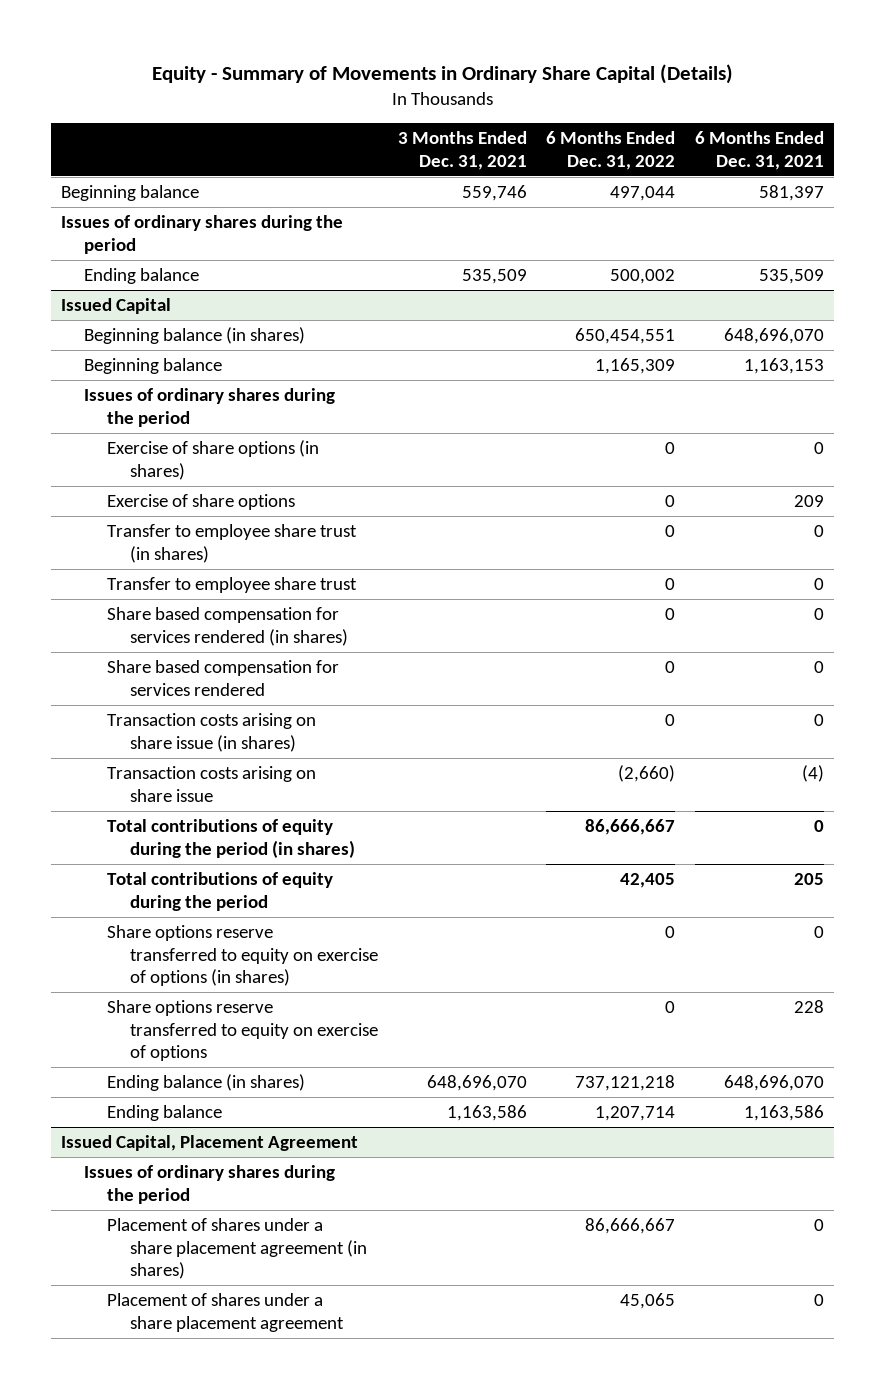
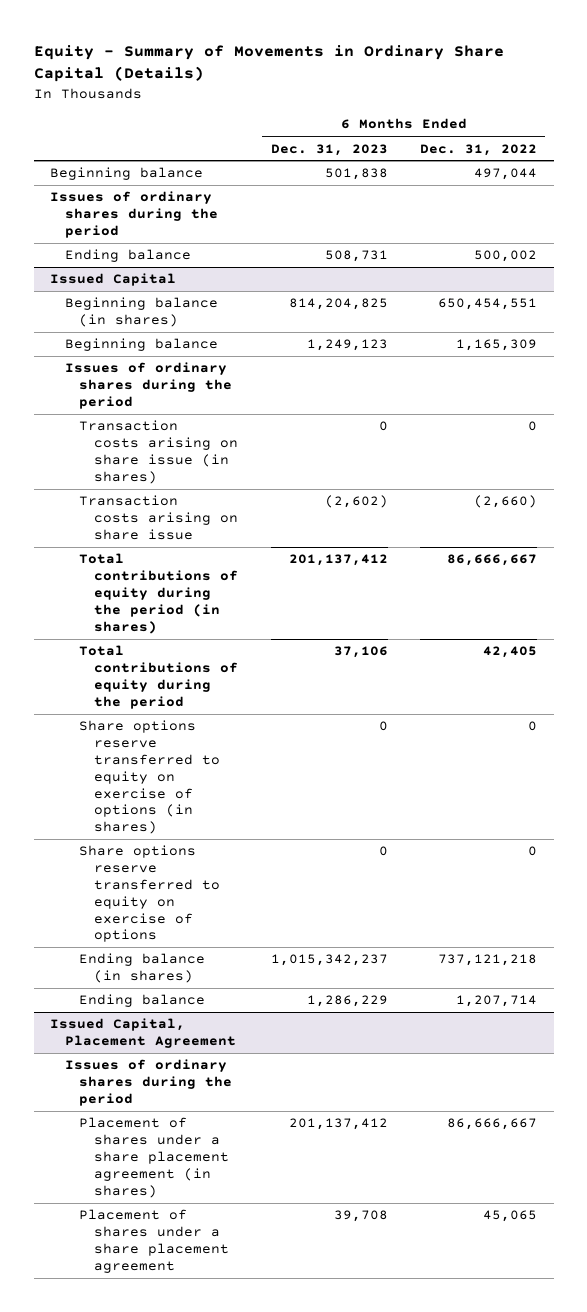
[397,130,527,170] 3 Months Ended Dec. 31, 2021 -> none
[695,130,825,170] 6 Months Ended Dec. 31, 2021 -> none
none -> [270,143,388,156] Dec. 31, 2023
[106,439,319,480] Exercise of share options (in shares) -> none
[106,493,295,510] Exercise of share options -> none
[106,523,357,563] Transfer to employee share trust (in shares) -> none
[106,576,357,593] Transfer to employee share trust -> none
[106,606,348,646] Share based compensation for services rendered (in shares) -> none
[106,659,339,696] Share based compensation for services rendered -> none

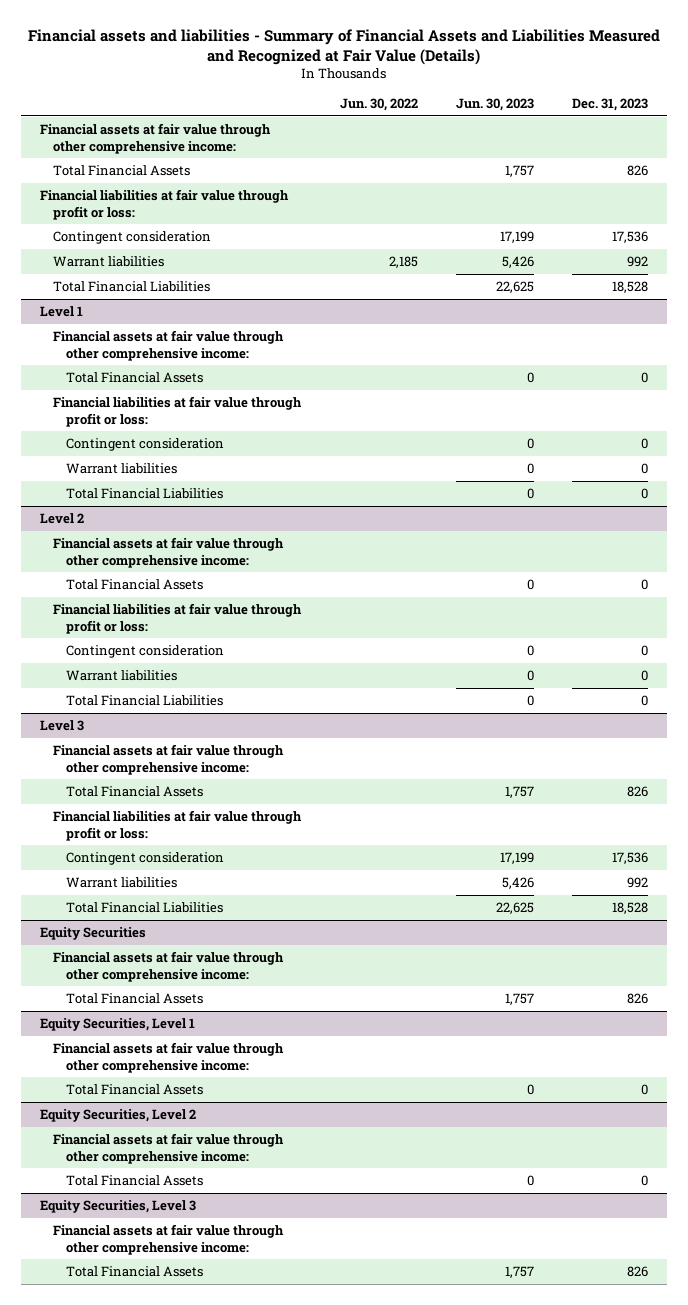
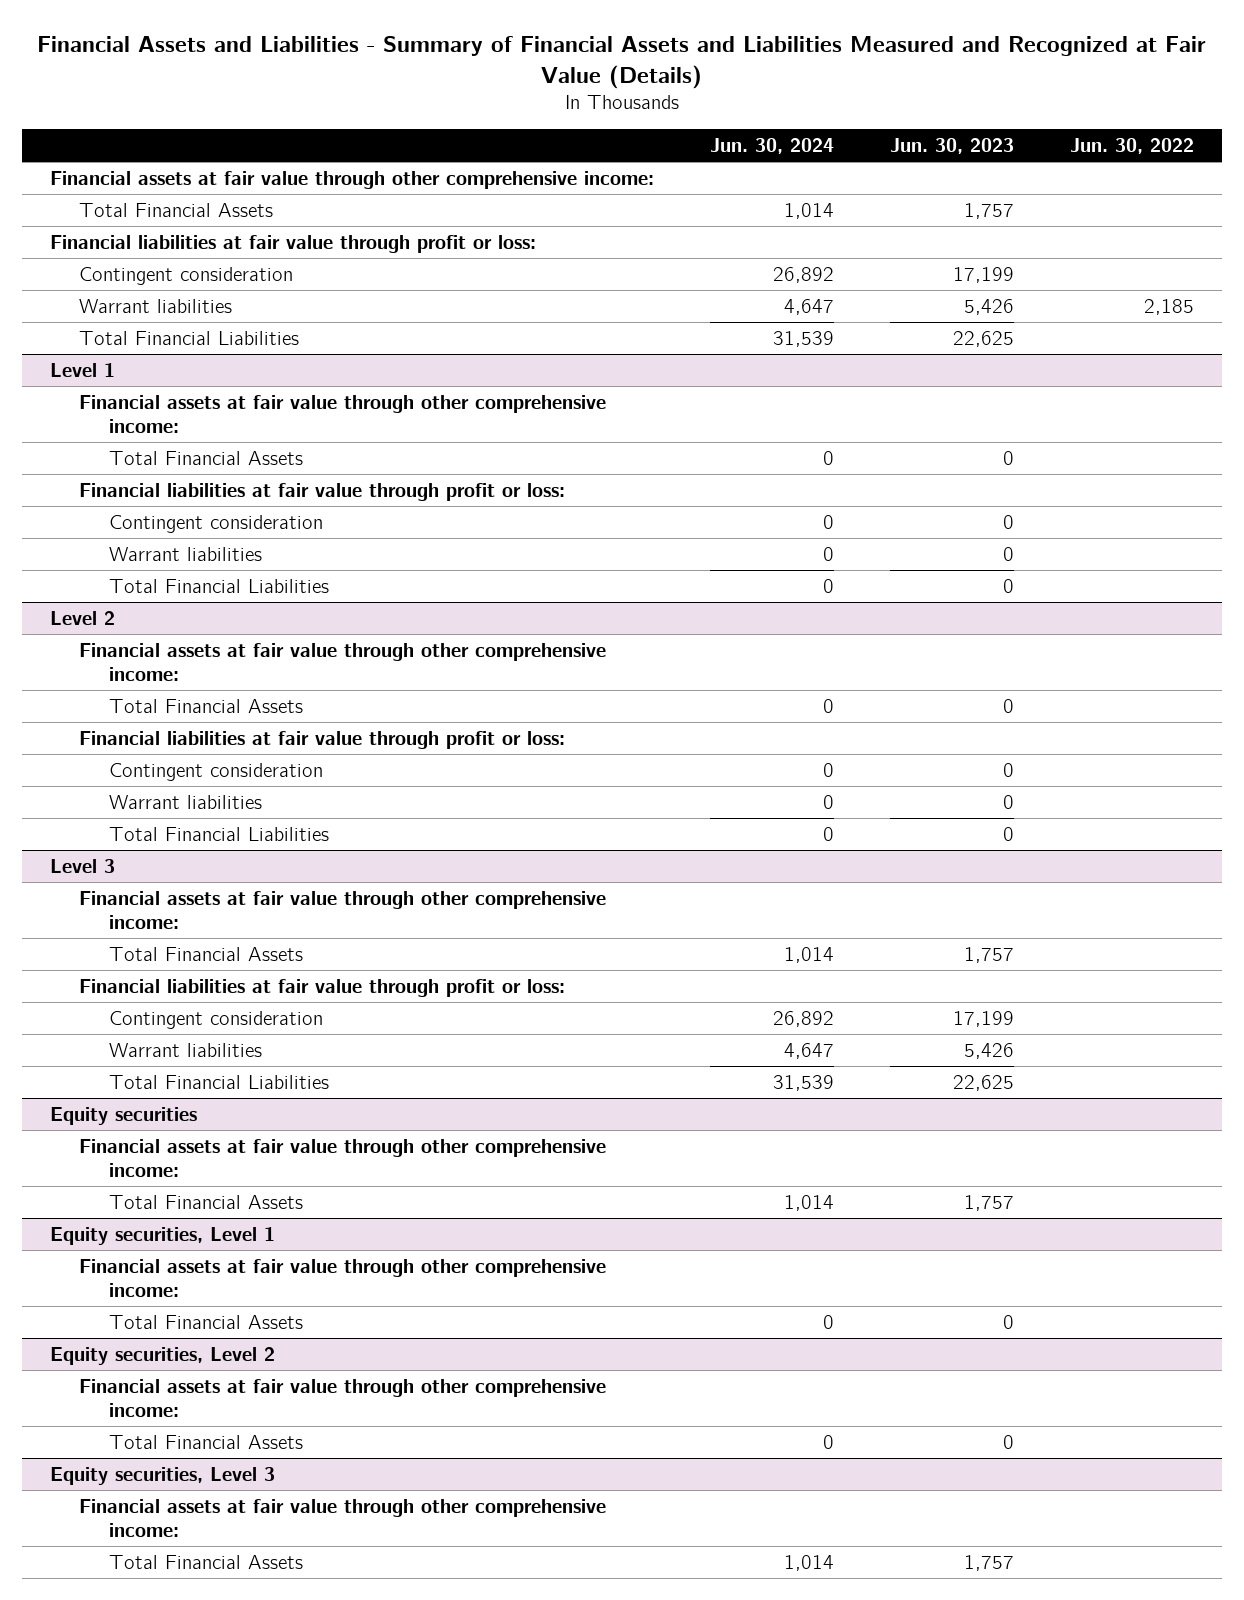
[28,29,661,66] Financial assets and liabilities - Summary of Financial Assets and Liabilities Measured and Recognized at Fair Value (Details) -> [36,36,1206,89] Financial Assets and Liabilities - Summary of Financial Assets and Liabilities Measured and Recognized at Fair Value (Details)
[572,98,649,112] Dec. 31, 2023 -> none
none -> [709,137,834,154] Jun. 30, 2024
[40,926,147,940] Equity Securities -> [49,1106,197,1125] Equity securities
[40,1017,196,1031] Equity Securities, Level 1 -> [49,1226,275,1245] Equity securities, Level 1
[40,1108,197,1122] Equity Securities, Level 2 -> [49,1346,275,1365] Equity securities, Level 2
[40,1199,197,1213] Equity Securities, Level 3 -> [49,1466,275,1485] Equity securities, Level 3

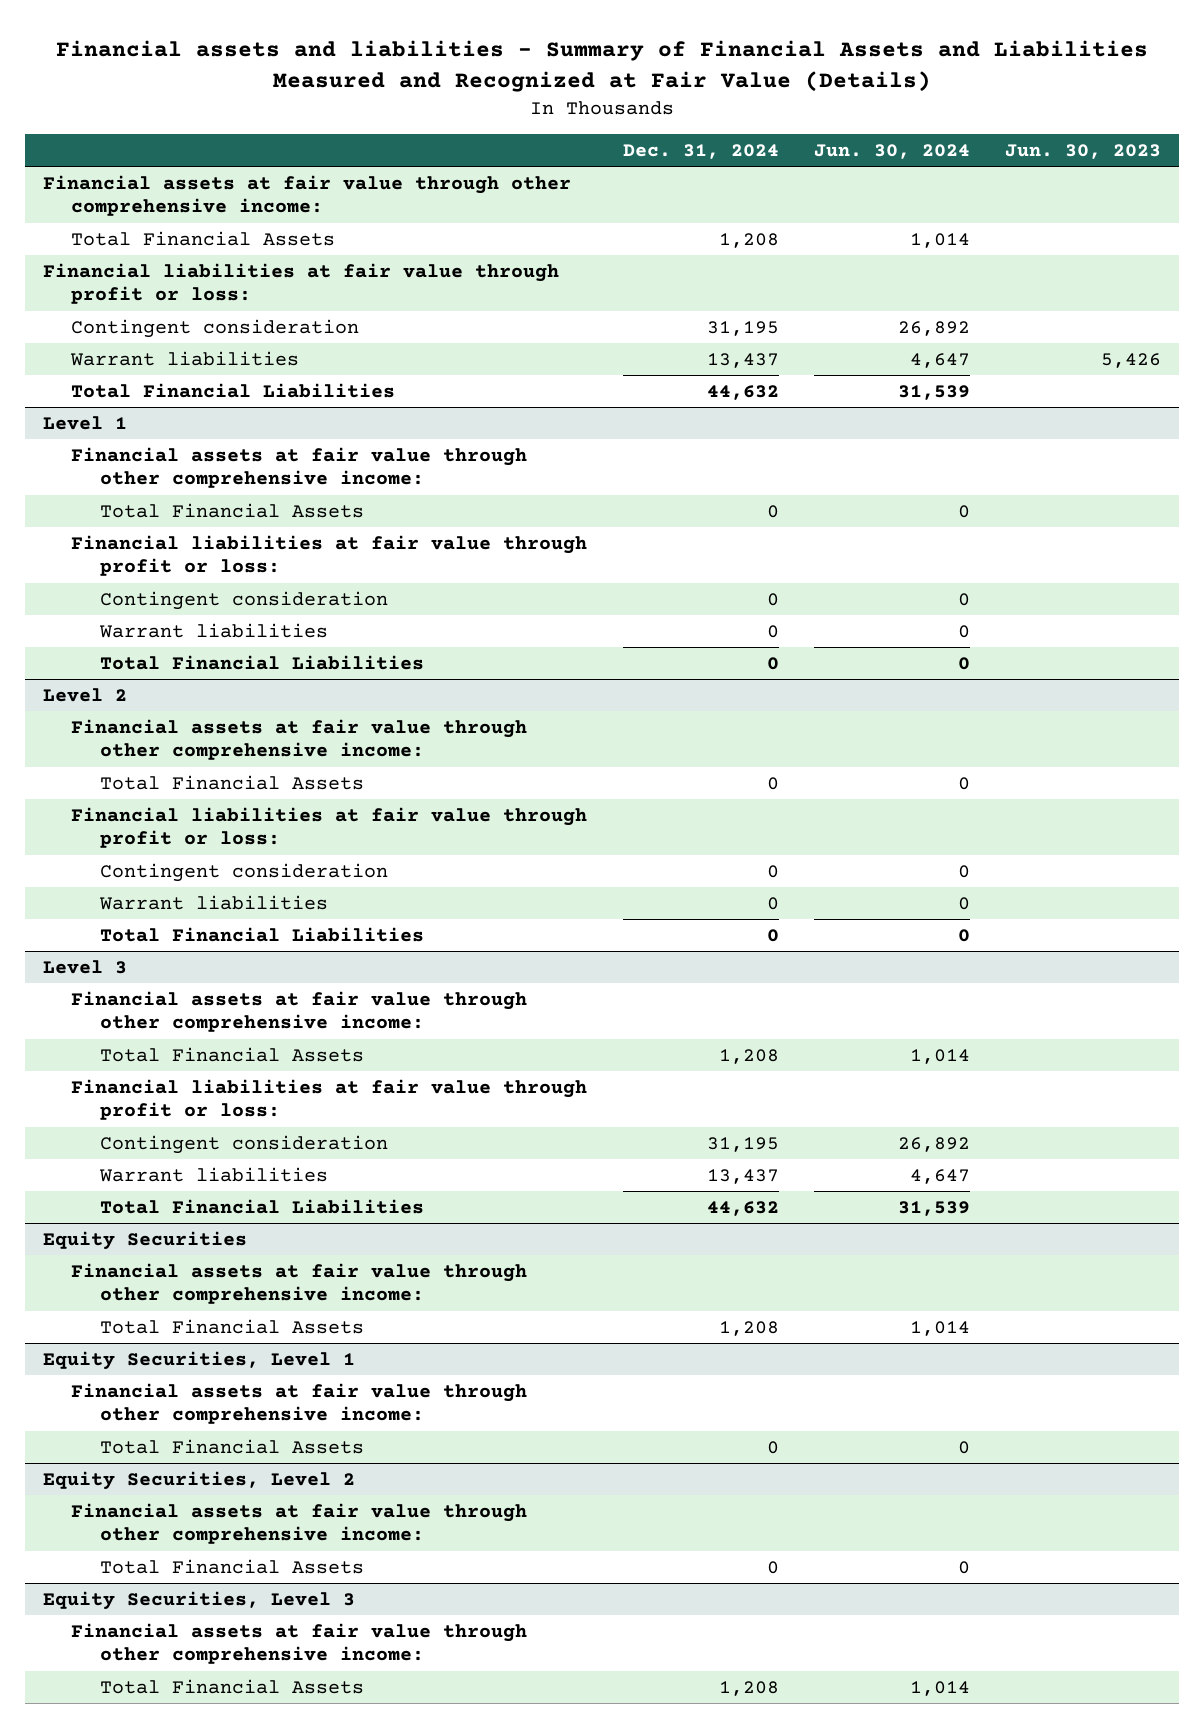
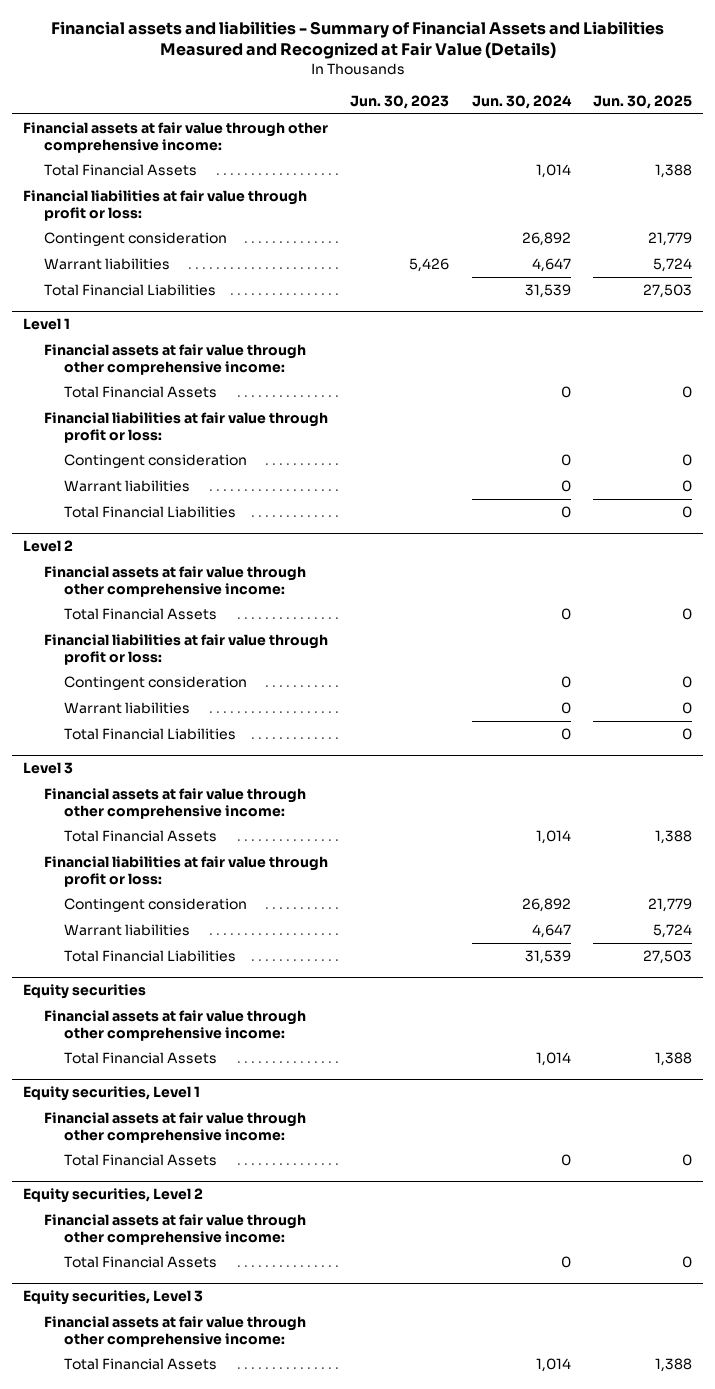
[622,143,779,159] Dec. 31, 2024 -> none
none -> [592,94,692,109] Jun. 30, 2025
[42,1230,247,1250] Equity Securities -> [23,984,147,1000] Equity securities
[42,1350,355,1370] Equity Securities, Level 1 -> [23,1086,201,1102] Equity securities, Level 1
[42,1470,355,1490] Equity Securities, Level 2 -> [23,1188,204,1204] Equity securities, Level 2
[42,1590,355,1610] Equity Securities, Level 3 -> [23,1290,204,1306] Equity securities, Level 3

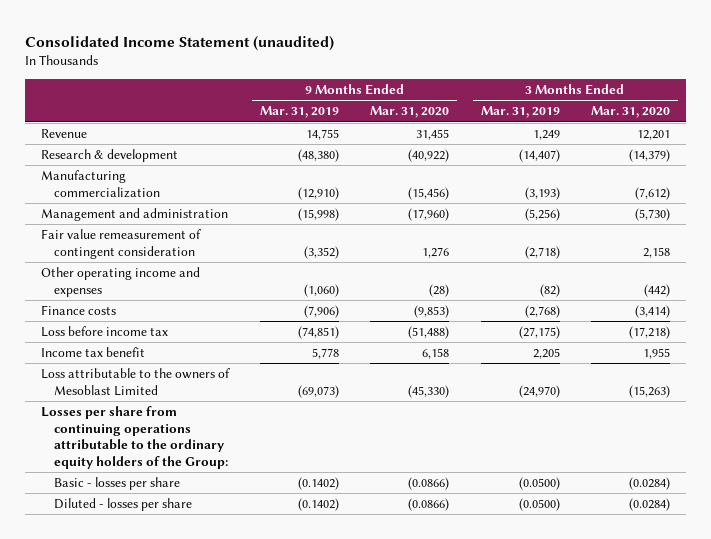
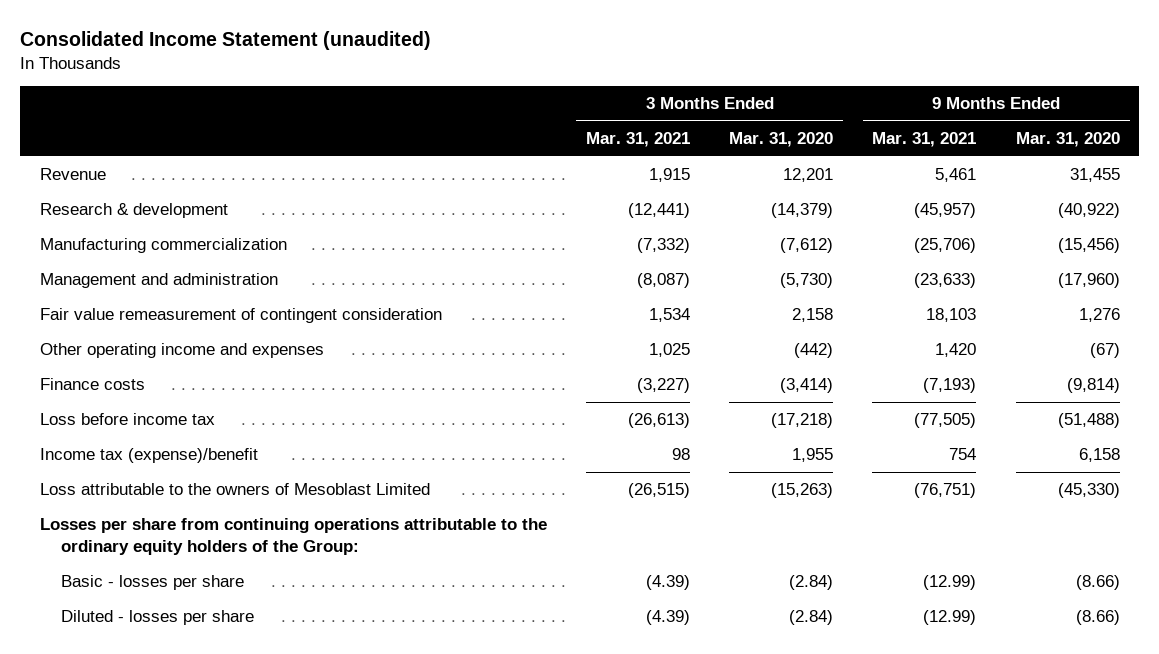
[260,106,340,119] Mar. 31, 2019 -> none
[480,106,560,119] Mar. 31, 2019 -> none
none -> [585,132,690,148] Mar. 31, 2021
none -> [872,132,977,148] Mar. 31, 2021
[429,283,450,297] (28) -> [1089,343,1120,359] (67)
[414,305,450,319] (9,853) -> [1066,378,1120,394] (9,814)
[40,347,145,358] Income tax benefit -> [39,448,258,464] Income tax (expense)/benefit
[408,477,450,491] (0.0866) -> [1075,575,1120,591] (8.66)
[628,477,670,491] (0.0284) -> [789,575,834,591] (2.84)
[408,498,450,512] (0.0866) -> [1075,610,1120,626] (8.66)
[628,498,670,512] (0.0284) -> [789,610,834,626] (2.84)

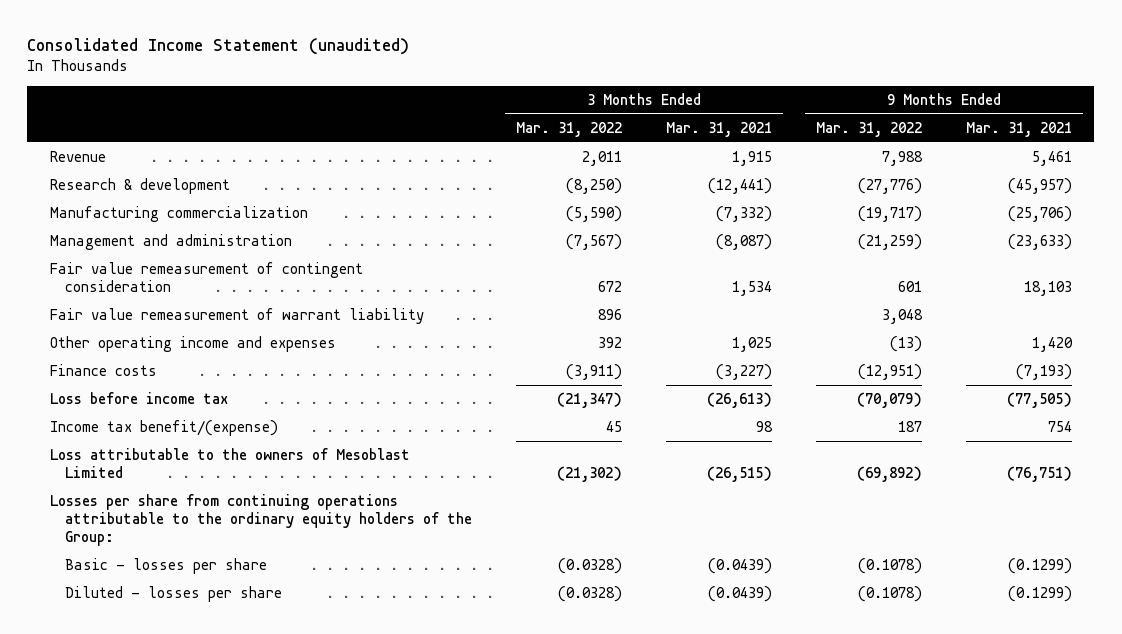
[729,132,834,148] Mar. 31, 2020 -> none
[1015,132,1120,148] Mar. 31, 2020 -> none
none -> [515,121,622,137] Mar. 31, 2022
none -> [816,121,923,137] Mar. 31, 2022
none -> [49,308,424,325] Fair value remeasurement of warrant liability
[39,448,258,464] Income tax (expense)/benefit -> [49,420,278,437] Income tax benefit/(expense)
[645,575,690,591] (4.39) -> [707,558,772,575] (0.0439)
[923,575,977,591] (12.99) -> [1008,558,1073,575] (0.1299)
[645,610,690,626] (4.39) -> [707,586,772,603] (0.0439)
[923,610,977,626] (12.99) -> [1008,586,1073,603] (0.1299)

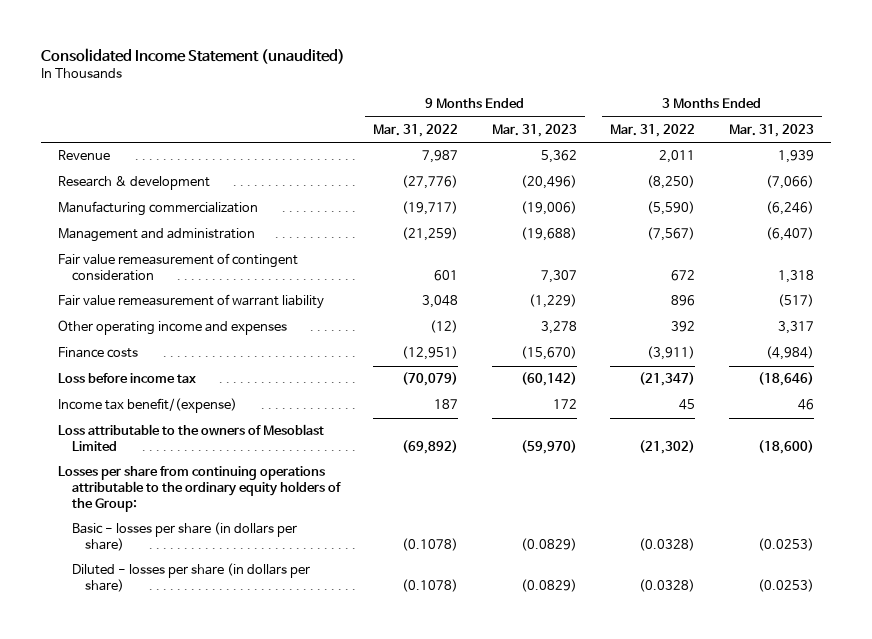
[665,121,772,137] Mar. 31, 2021 -> none
[966,121,1073,137] Mar. 31, 2021 -> none
none -> [491,123,577,137] Mar. 31, 2023
none -> [728,123,814,137] Mar. 31, 2023
[882,151,924,167] 7,988 -> [422,150,459,164] 7,987
[890,336,923,353] (13) -> [430,320,459,334] (12)
[64,558,267,575] Basic - losses per share -> [71,522,297,552] Basic - losses per share (in dollars per share)
[64,586,282,603] Diluted - losses per share -> [71,563,310,593] Diluted - losses per share (in dollars per share)

